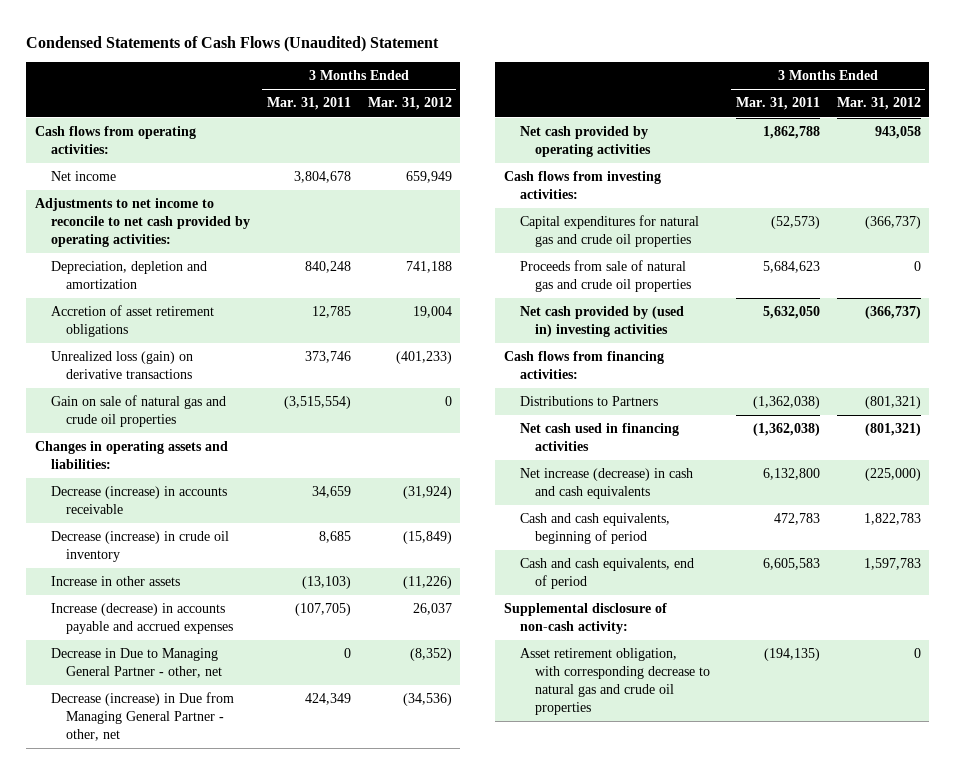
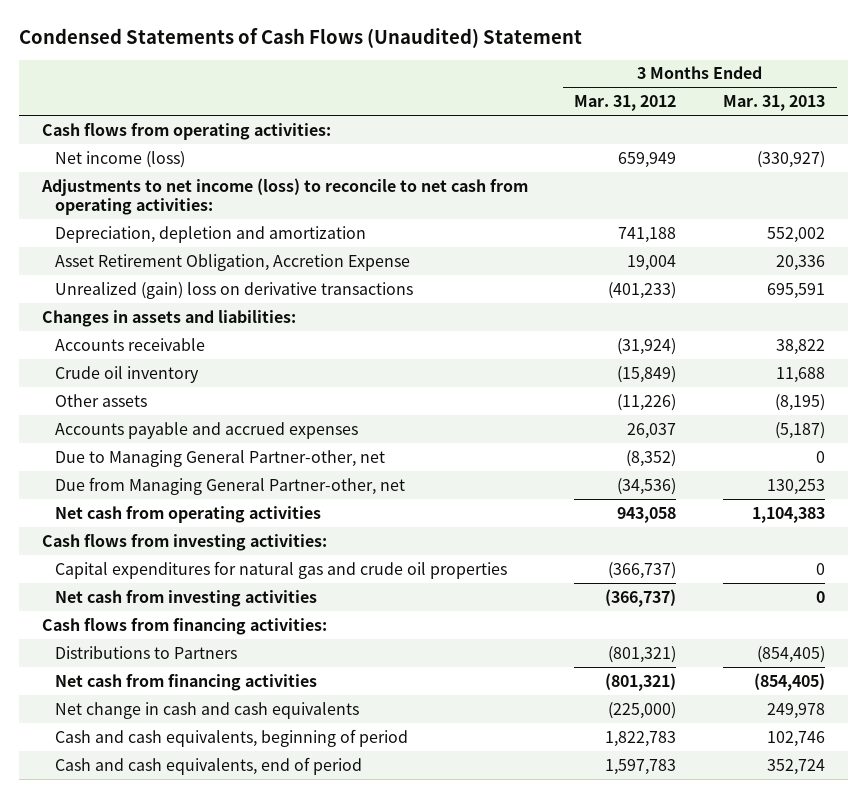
[266,97,351,111] Mar. 31, 2011 -> none
none -> [722,95,825,112] Mar. 31, 2013
[50,171,116,182] Net income -> [54,150,185,168] Net income (loss)
[34,198,250,247] Adjustments to net income to reconcile to net cash provided by operating activities: -> [40,177,528,215] Adjustments to net income (loss) to reconcile to net cash from operating activities:
[50,395,226,427] Gain on sale of natural gas and crude oil properties -> none
[50,305,214,337] Accretion of asset retirement obligations -> [54,253,410,271] Asset Retirement Obligation, Accretion Expense
[50,351,193,379] Unrealized loss (gain) on derivative transactions -> [54,281,413,299] Unrealized (gain) loss on derivative transactions
[34,441,228,469] Changes in operating assets and liabilities: -> [41,309,296,327] Changes in assets and liabilities:
[50,486,227,514] Decrease (increase) in accounts receivable -> [54,337,205,351] Accounts receivable
[50,531,229,562] Decrease (increase) in crude oil inventory -> [54,365,199,383] Crude oil inventory
[50,576,180,587] Increase in other assets -> [54,393,147,407] Other assets
[50,603,234,634] Increase (decrease) in accounts payable and accrued expenses -> [54,421,358,439] Accounts payable and accrued expenses
[50,648,223,678] Decrease in Due to Managing General Partner - other, net -> [54,449,385,467] Due to Managing General Partner-other, net
[50,692,234,741] Decrease (increase) in Due from Managing General Partner - other, net -> [54,476,405,495] Due from Managing General Partner-other, net
[519,126,652,157] Net cash provided by operating activities -> [54,505,321,523] Net cash from operating activities
[519,260,692,292] Proceeds from sale of natural gas and crude oil properties -> none
[519,306,684,337] Net cash provided by (used in) investing activities -> [54,589,317,607] Net cash from investing activities
[519,423,679,451] Net cash used in financing activities -> [54,673,317,691] Net cash from financing activities
[519,468,693,499] Net increase (decrease) in cash and cash equivalents -> [54,701,359,719] Net change in cash and cash equivalents
[503,603,667,634] Supplemental disclosure of non-cash activity: -> none
[519,648,711,715] Asset retirement obligation, with corresponding decrease to natural gas and crude oil properties -> none

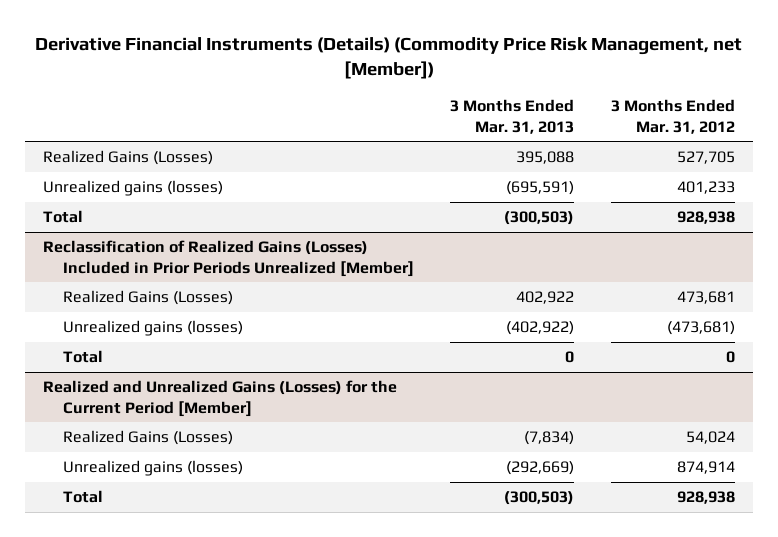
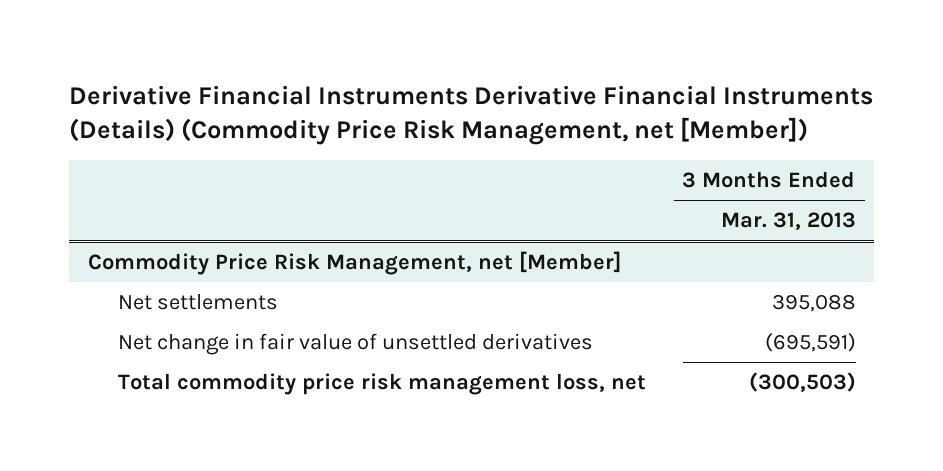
[34,36,742,79] Derivative Financial Instruments (Details) (Commodity Price Risk Management, net [Member]) -> [69,84,874,145] Derivative Financial Instruments Derivative Financial Instruments (Details) (Commodity Price Risk Management, net [Member])
[610,99,735,134] 3 Months Ended Mar. 31, 2012 -> none
[42,240,415,277] Reclassification of Realized Gains (Losses) Included in Prior Periods Unrealized [Member] -> none
[63,290,234,306] Realized Gains (Losses) -> none
[63,320,244,337] Unrealized gains (losses) -> none
[63,350,104,364] Total -> none
[42,380,397,417] Realized and Unrealized Gains (Losses) for the Current Period [Member] -> none
[63,430,234,446] Realized Gains (Losses) -> none
[63,460,244,477] Unrealized gains (losses) -> none
[63,490,104,504] Total -> none
none -> [87,251,621,276] Commodity Price Risk Management, net [Member]
[42,150,213,166] Realized Gains (Losses) -> [118,294,279,311] Net settlements
[42,180,223,197] Unrealized gains (losses) -> [118,333,594,356] Net change in fair value of unsettled derivatives
[42,210,83,224] Total -> [118,373,647,396] Total commodity price risk management loss, net

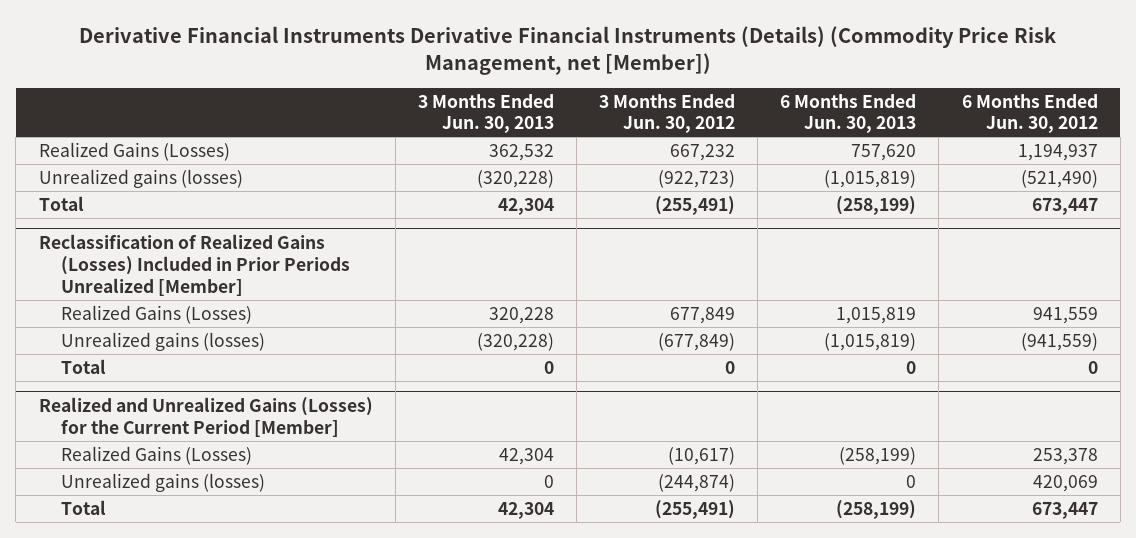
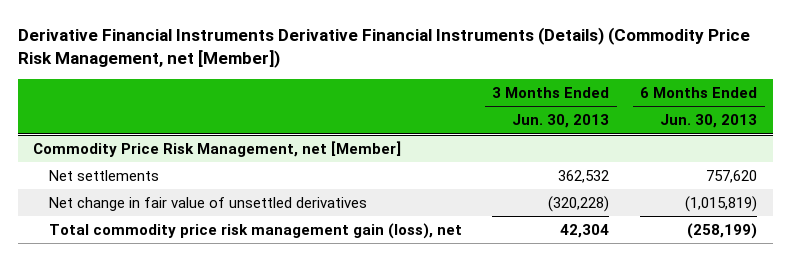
[599,93,736,134] 3 Months Ended Jun. 30, 2012 -> none
[961,93,1098,134] 6 Months Ended Jun. 30, 2012 -> none
[38,233,350,296] Reclassification of Realized Gains (Losses) Included in Prior Periods Unrealized [Member] -> none
[60,304,252,324] Realized Gains (Losses) -> none
[60,331,265,351] Unrealized gains (losses) -> none
[60,358,106,374] Total -> none
[38,396,373,437] Realized and Unrealized Gains (Losses) for the Current Period [Member] -> none
[60,445,252,465] Realized Gains (Losses) -> none
[60,472,265,492] Unrealized gains (losses) -> none
[60,499,106,515] Total -> none
none -> [33,140,402,157] Commodity Price Risk Management, net [Member]
[38,141,230,161] Realized Gains (Losses) -> [48,169,159,181] Net settlements
[38,168,243,188] Unrealized gains (losses) -> [48,196,367,211] Net change in fair value of unsettled derivatives
[38,195,84,211] Total -> [48,222,462,239] Total commodity price risk management gain (loss), net

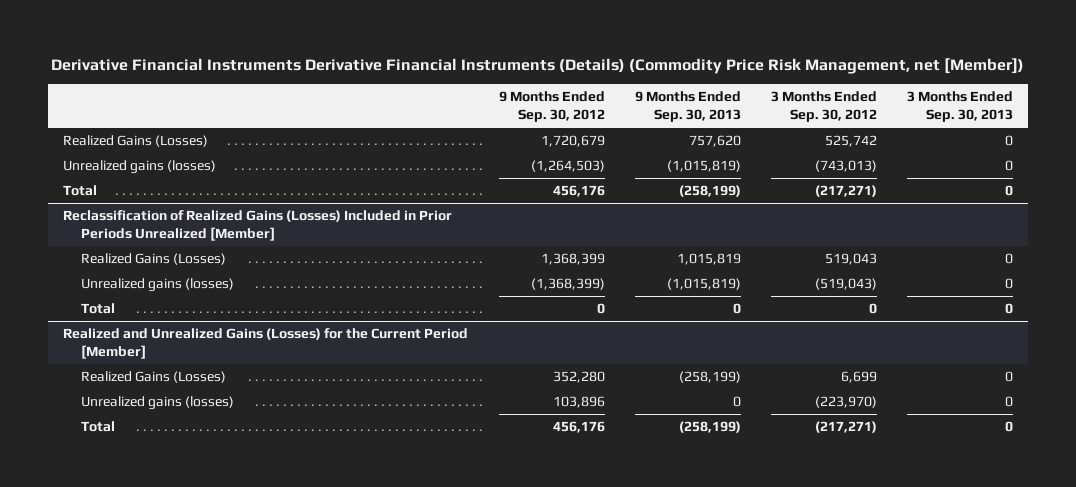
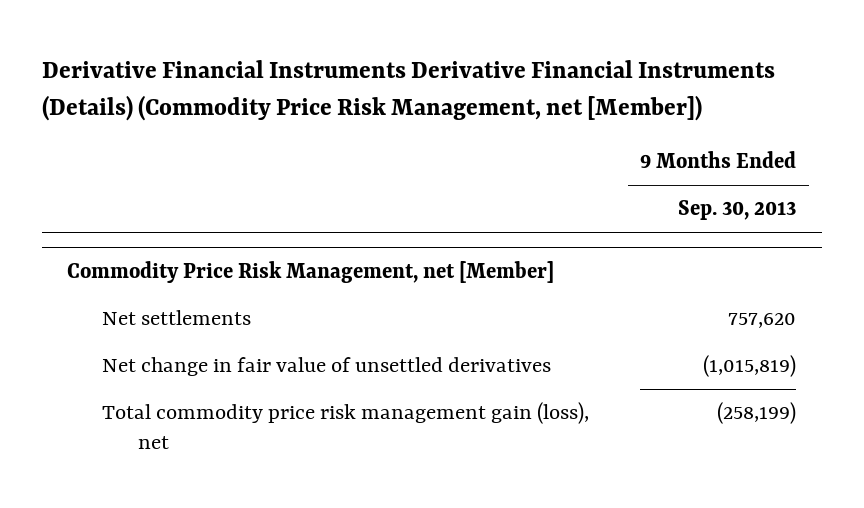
[498,91,605,123] 9 Months Ended Sep. 30, 2012 -> none
[770,91,877,123] 3 Months Ended Sep. 30, 2012 -> none
[906,91,1013,123] 3 Months Ended Sep. 30, 2013 -> none
[63,210,453,242] Reclassification of Realized Gains (Losses) Included in Prior Periods Unrealized [Member] -> none
[80,253,226,266] Realized Gains (Losses) -> none
[80,278,234,293] Unrealized gains (losses) -> none
[80,303,115,315] Total -> none
[63,328,469,360] Realized and Unrealized Gains (Losses) for the Current Period [Member] -> none
[80,371,226,384] Realized Gains (Losses) -> none
[80,396,234,411] Unrealized gains (losses) -> none
[80,421,115,433] Total -> none
none -> [67,261,555,284] Commodity Price Risk Management, net [Member]
[63,135,209,148] Realized Gains (Losses) -> [102,310,252,326] Net settlements
[63,160,217,175] Unrealized gains (losses) -> [102,357,552,377] Net change in fair value of unsettled derivatives
[63,185,98,197] Total -> [102,402,590,450] Total commodity price risk management gain (loss), net

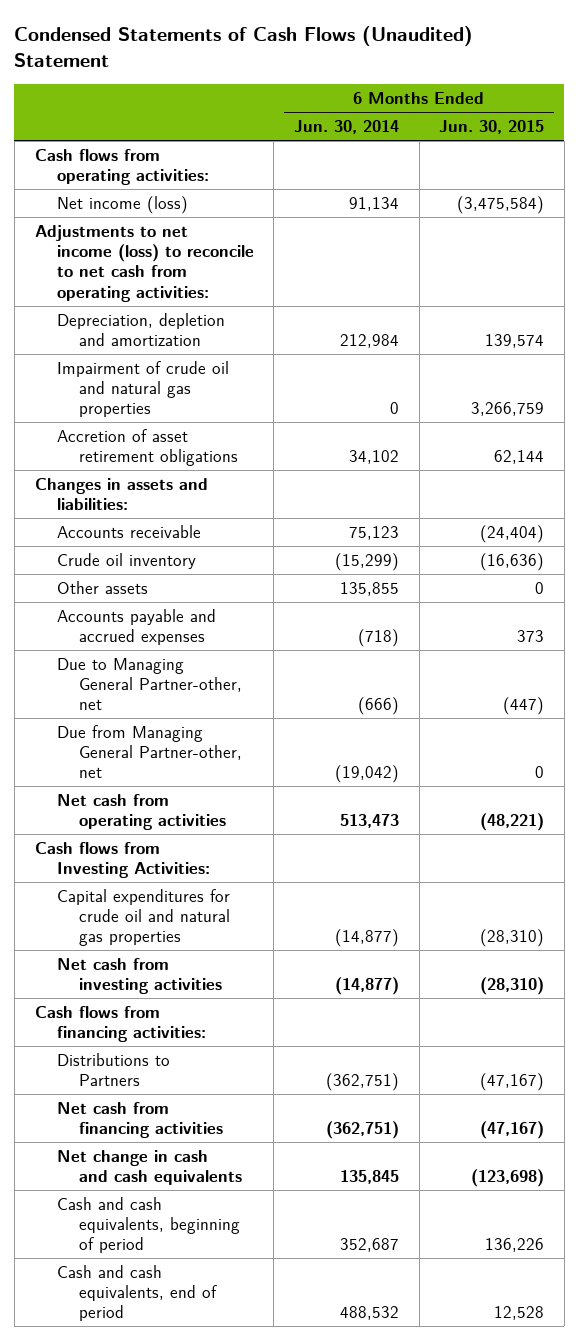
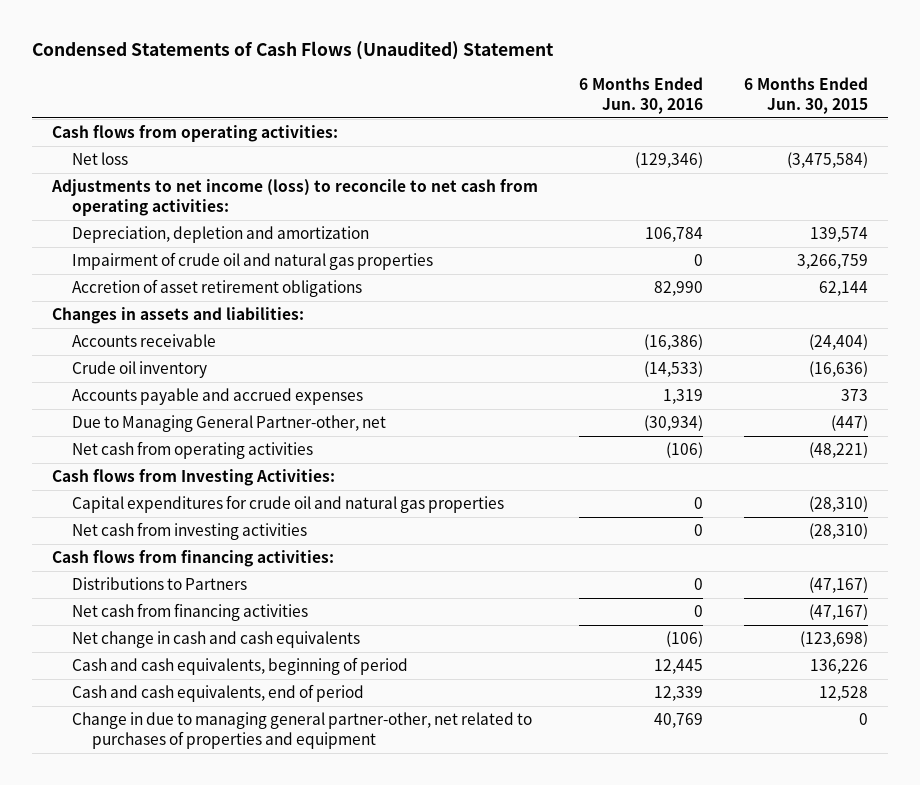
[293,120,399,135] Jun. 30, 2014 -> none
none -> [579,77,704,114] 6 Months Ended Jun. 30, 2016
[56,195,188,214] Net income (loss) -> [72,152,129,166] Net loss
[56,580,148,594] Other assets -> none
[56,724,242,779] Due from Managing General Partner-other, net -> none
none -> [72,712,533,749] Change in due to managing general partner-other, net related to purchases of properties and equipment

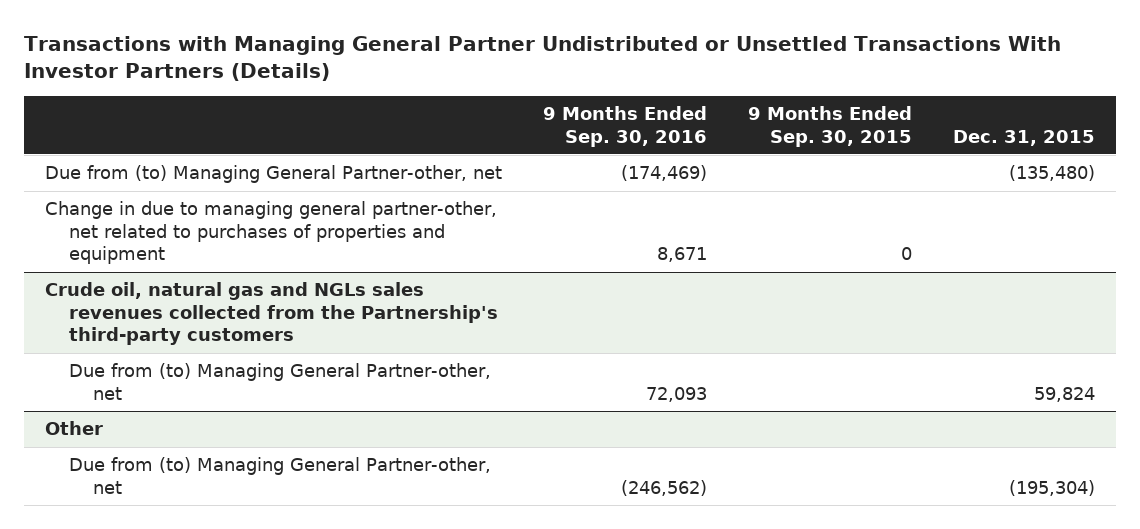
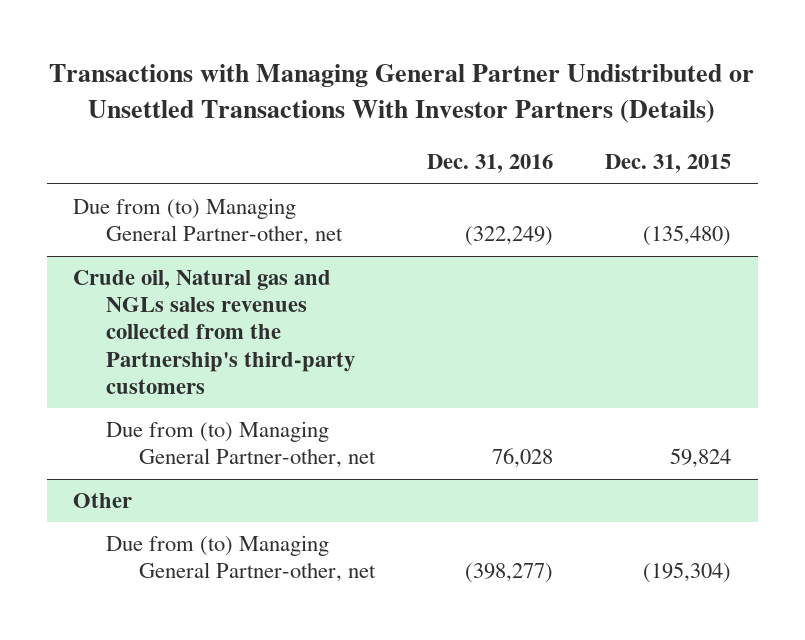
[543,106,708,147] 9 Months Ended Sep. 30, 2016 -> none
[748,106,913,147] 9 Months Ended Sep. 30, 2015 -> none
none -> [426,154,553,174] Dec. 31, 2016
[44,201,497,265] Change in due to managing general partner-other, net related to purchases of properties and equipment -> none
[44,282,499,346] Crude oil, natural gas and NGLs sales revenues collected from the Partnership's third-party customers -> [73,270,355,394] Crude oil, Natural gas and NGLs sales revenues collected from the Partnership's third-party customers

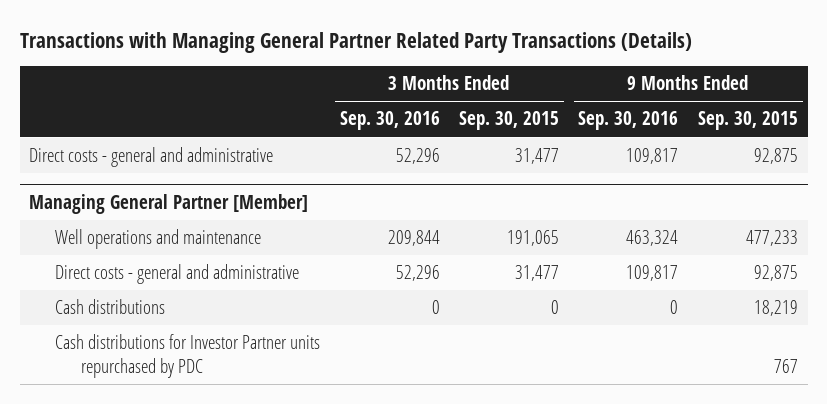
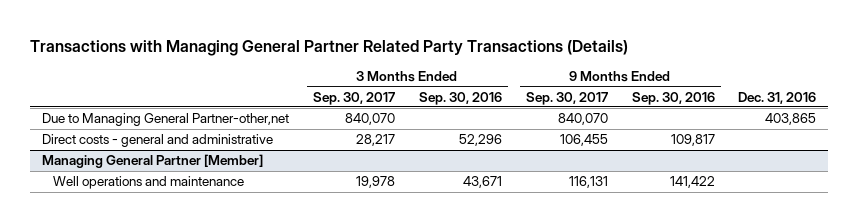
[458,111,559,131] Sep. 30, 2015 -> none
[697,111,798,131] Sep. 30, 2015 -> none
none -> [313,91,396,105] Sep. 30, 2017
none -> [525,91,608,105] Sep. 30, 2017
none -> [738,91,817,104] Dec. 31, 2016
none -> [42,113,290,127] Due to Managing General Partner-other,net
[55,264,300,285] Direct costs - general and administrative -> none
[55,299,166,315] Cash distributions -> none
[55,334,321,378] Cash distributions for Investor Partner units repurchased by PDC -> none
[387,230,440,247] 209,844 -> [462,176,502,189] 43,671
[626,230,679,247] 463,324 -> [669,176,715,189] 141,422

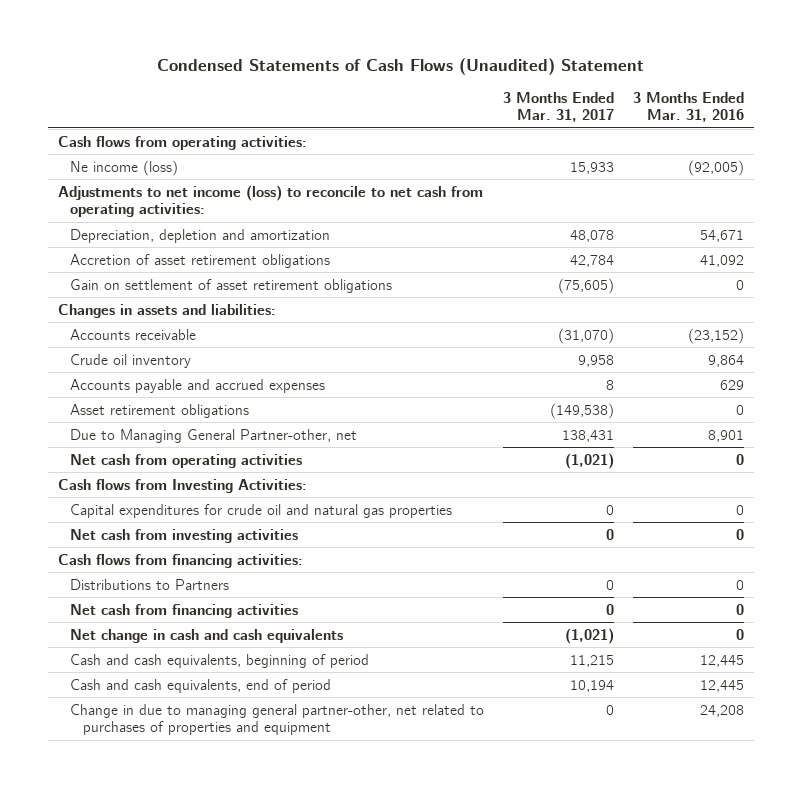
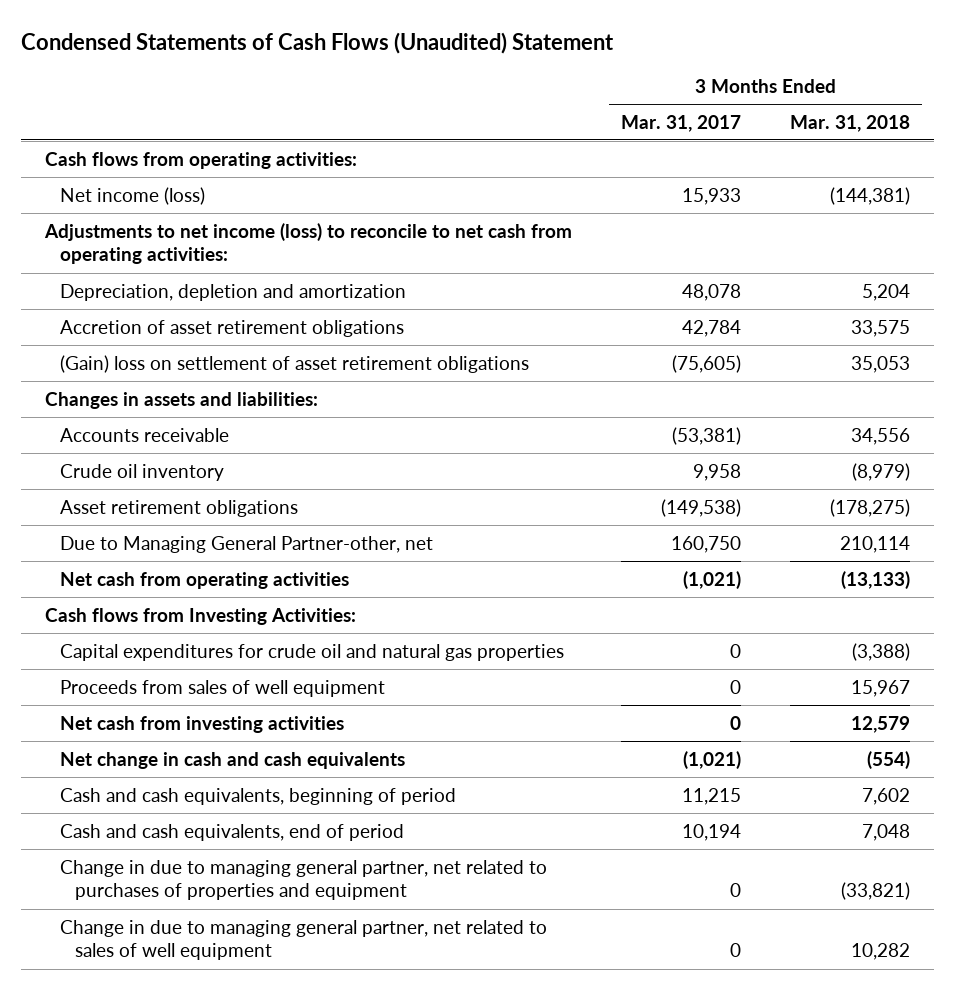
[633,91,745,123] 3 Months Ended Mar. 31, 2016 -> none
none -> [789,114,910,132] Mar. 31, 2018
[70,159,179,176] Ne income (loss) -> [60,186,206,205] Net income (loss)
[70,278,393,293] Gain on settlement of asset retirement obligations -> [60,354,530,373] (Gain) loss on settlement of asset retirement obligations
[558,327,615,344] (31,070) -> [672,426,742,445] (53,381)
[70,378,326,393] Accounts payable and accrued expenses -> none
[562,429,615,442] 138,431 -> [671,535,742,553] 160,750
none -> [60,679,386,697] Proceeds from sales of well equipment
[57,553,303,568] Cash flows from financing activities: -> none
[70,578,230,590] Distributions to Partners -> none
[70,603,299,618] Net cash from financing activities -> none
[70,703,485,736] Change in due to managing general partner-other, net related to purchases of properties and equipment -> [60,859,548,901] Change in due to managing general partner, net related to purchases of properties and equipment
none -> [60,919,548,961] Change in due to managing general partner, net related to sales of well equipment

